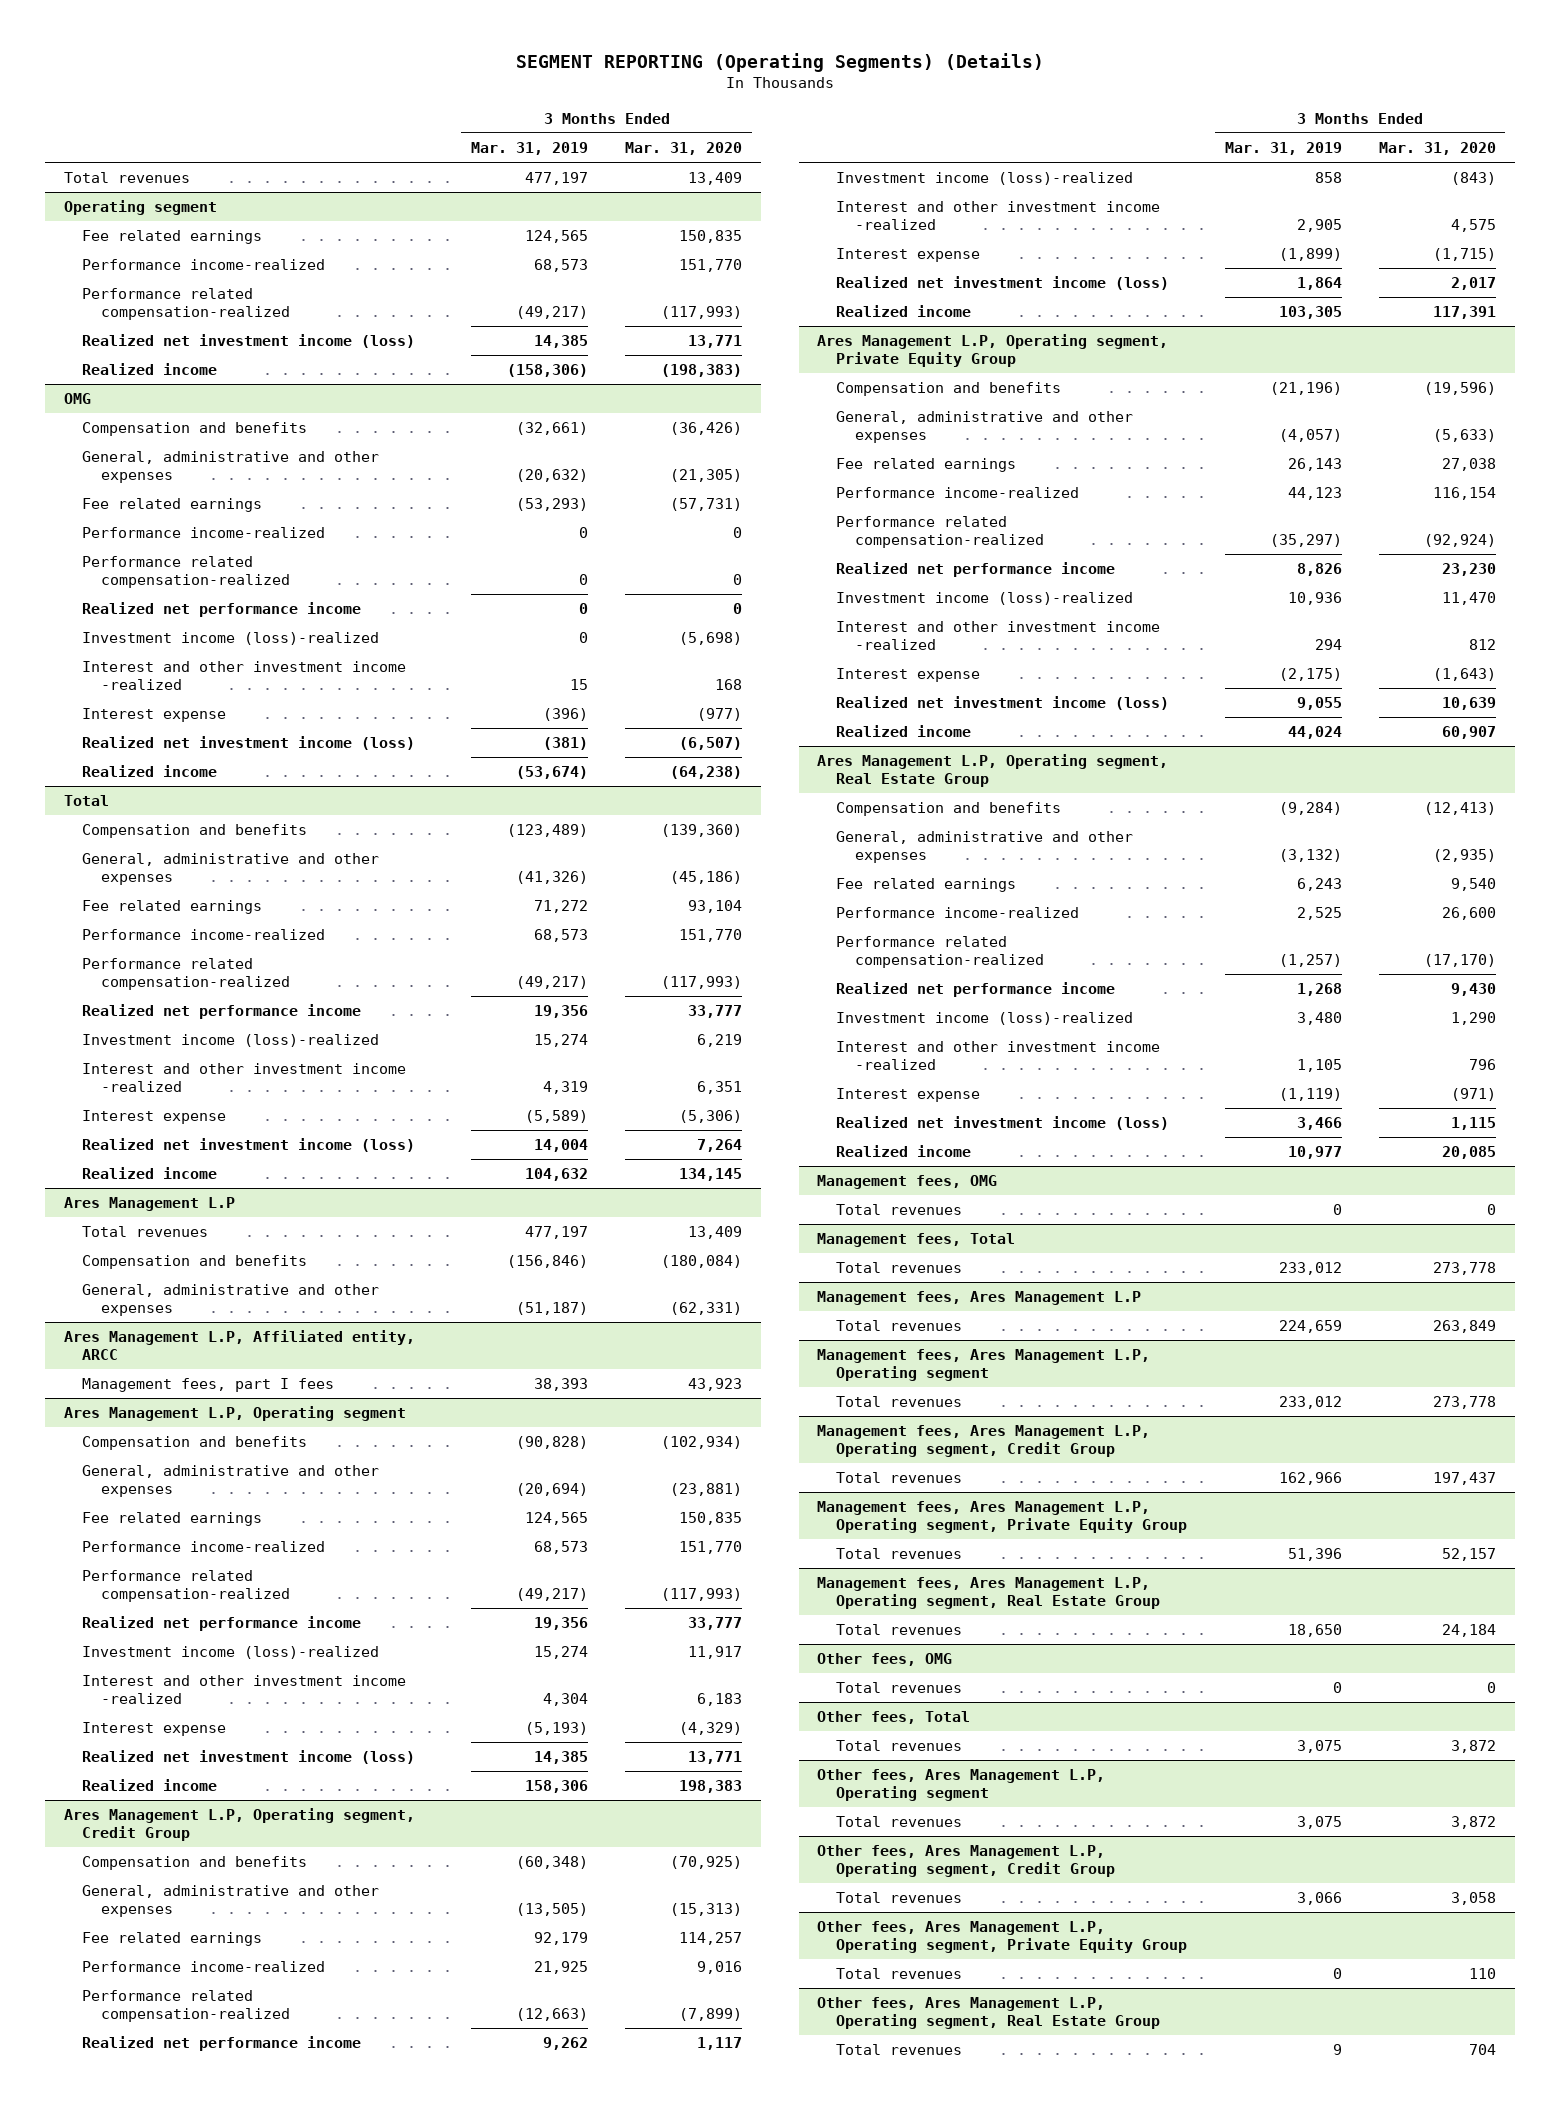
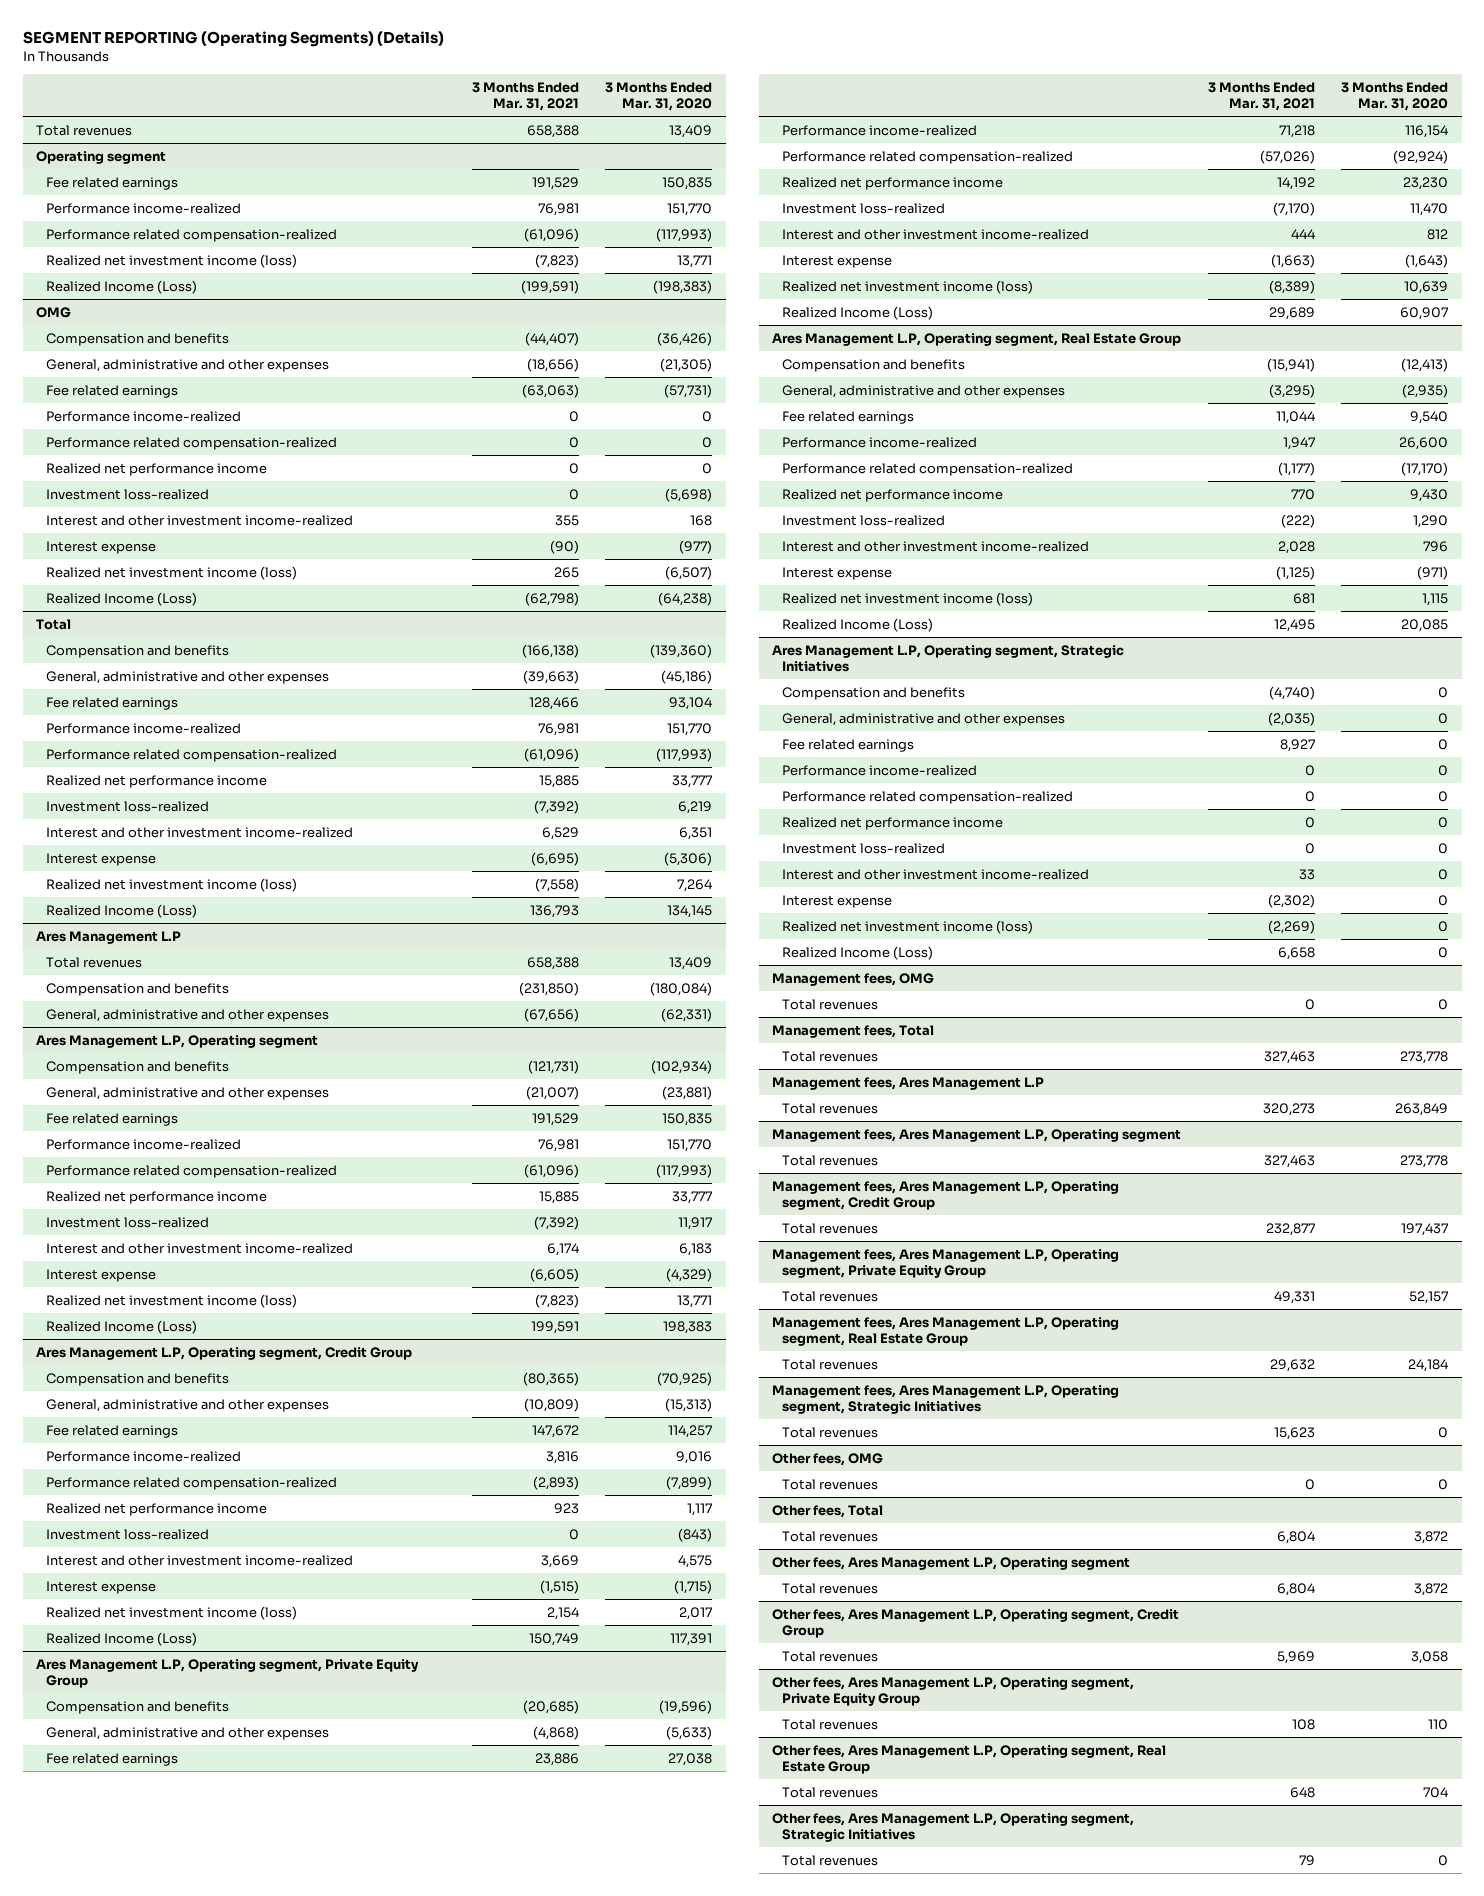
[470,141,588,155] Mar. 31, 2019 -> none
none -> [471,82,579,112] 3 Months Ended Mar. 31, 2021
[82,363,218,376] Realized income -> [45,279,197,294] Realized Income (Loss)
[82,632,380,646] Investment income (loss)-realized -> [45,488,209,500] Investment loss-realized
[82,661,407,691] Interest and other investment income -realized -> [45,514,353,526] Interest and other investment income-realized
[82,765,218,778] Realized income -> [45,591,197,606] Realized Income (Loss)
[82,1034,380,1048] Investment income (loss)-realized -> [45,800,209,812] Investment loss-realized
[82,1063,407,1093] Interest and other investment income -realized -> [45,826,353,838] Interest and other investment income-realized
[82,1167,218,1180] Realized income -> [45,903,197,918] Realized Income (Loss)
[63,1330,415,1361] Ares Management L.P, Affiliated entity, ARCC -> none
[82,1378,335,1393] Management fees, part I fees -> none
[82,1646,380,1660] Investment income (loss)-realized -> [45,1216,209,1228] Investment loss-realized
[82,1675,407,1705] Interest and other investment income -realized -> [45,1242,353,1254] Interest and other investment income-realized
[82,1779,218,1792] Realized income -> [45,1319,197,1334] Realized Income (Loss)
[836,172,1134,186] Investment income (loss)-realized -> [45,1528,209,1540] Investment loss-realized
[836,201,1161,231] Interest and other investment income -realized -> [45,1554,353,1566] Interest and other investment income-realized
[836,305,972,318] Realized income -> [45,1631,197,1646] Realized Income (Loss)
[836,592,1134,606] Investment income (loss)-realized -> [781,202,945,214] Investment loss-realized
[836,621,1161,651] Interest and other investment income -realized -> [781,228,1089,240] Interest and other investment income-realized
[836,725,972,738] Realized income -> [781,305,933,320] Realized Income (Loss)
[836,1012,1134,1026] Investment income (loss)-realized -> [781,514,945,526] Investment loss-realized
[836,1041,1161,1071] Interest and other investment income -realized -> [781,540,1089,552] Interest and other investment income-realized
[836,1145,972,1158] Realized income -> [781,617,933,632] Realized Income (Loss)
none -> [772,644,1125,672] Ares Management L.P, Operating segment, Strategic Initiatives
none -> [781,686,965,700] Compensation and benefits
none -> [781,712,1065,726] General, administrative and other expenses
none -> [781,738,914,752] Fee related earnings
none -> [781,764,977,776] Performance income-realized
none -> [781,790,1073,804] Performance related compensation-realized
none -> [781,816,1003,830] Realized net performance income
none -> [781,842,945,854] Investment loss-realized
none -> [781,868,1089,880] Interest and other investment income-realized
none -> [781,894,892,908] Interest expense
none -> [781,919,1033,934] Realized net investment income (loss)
none -> [781,945,933,960] Realized Income (Loss)
none -> [772,1384,1120,1414] Management fees, Ares Management L.P, Operating segment, Strategic Initiatives
none -> [781,1426,878,1438] Total revenues
none -> [772,1812,1135,1842] Other fees, Ares Management L.P, Operating segment, Strategic Initiatives
none -> [781,1854,878,1866] Total revenues

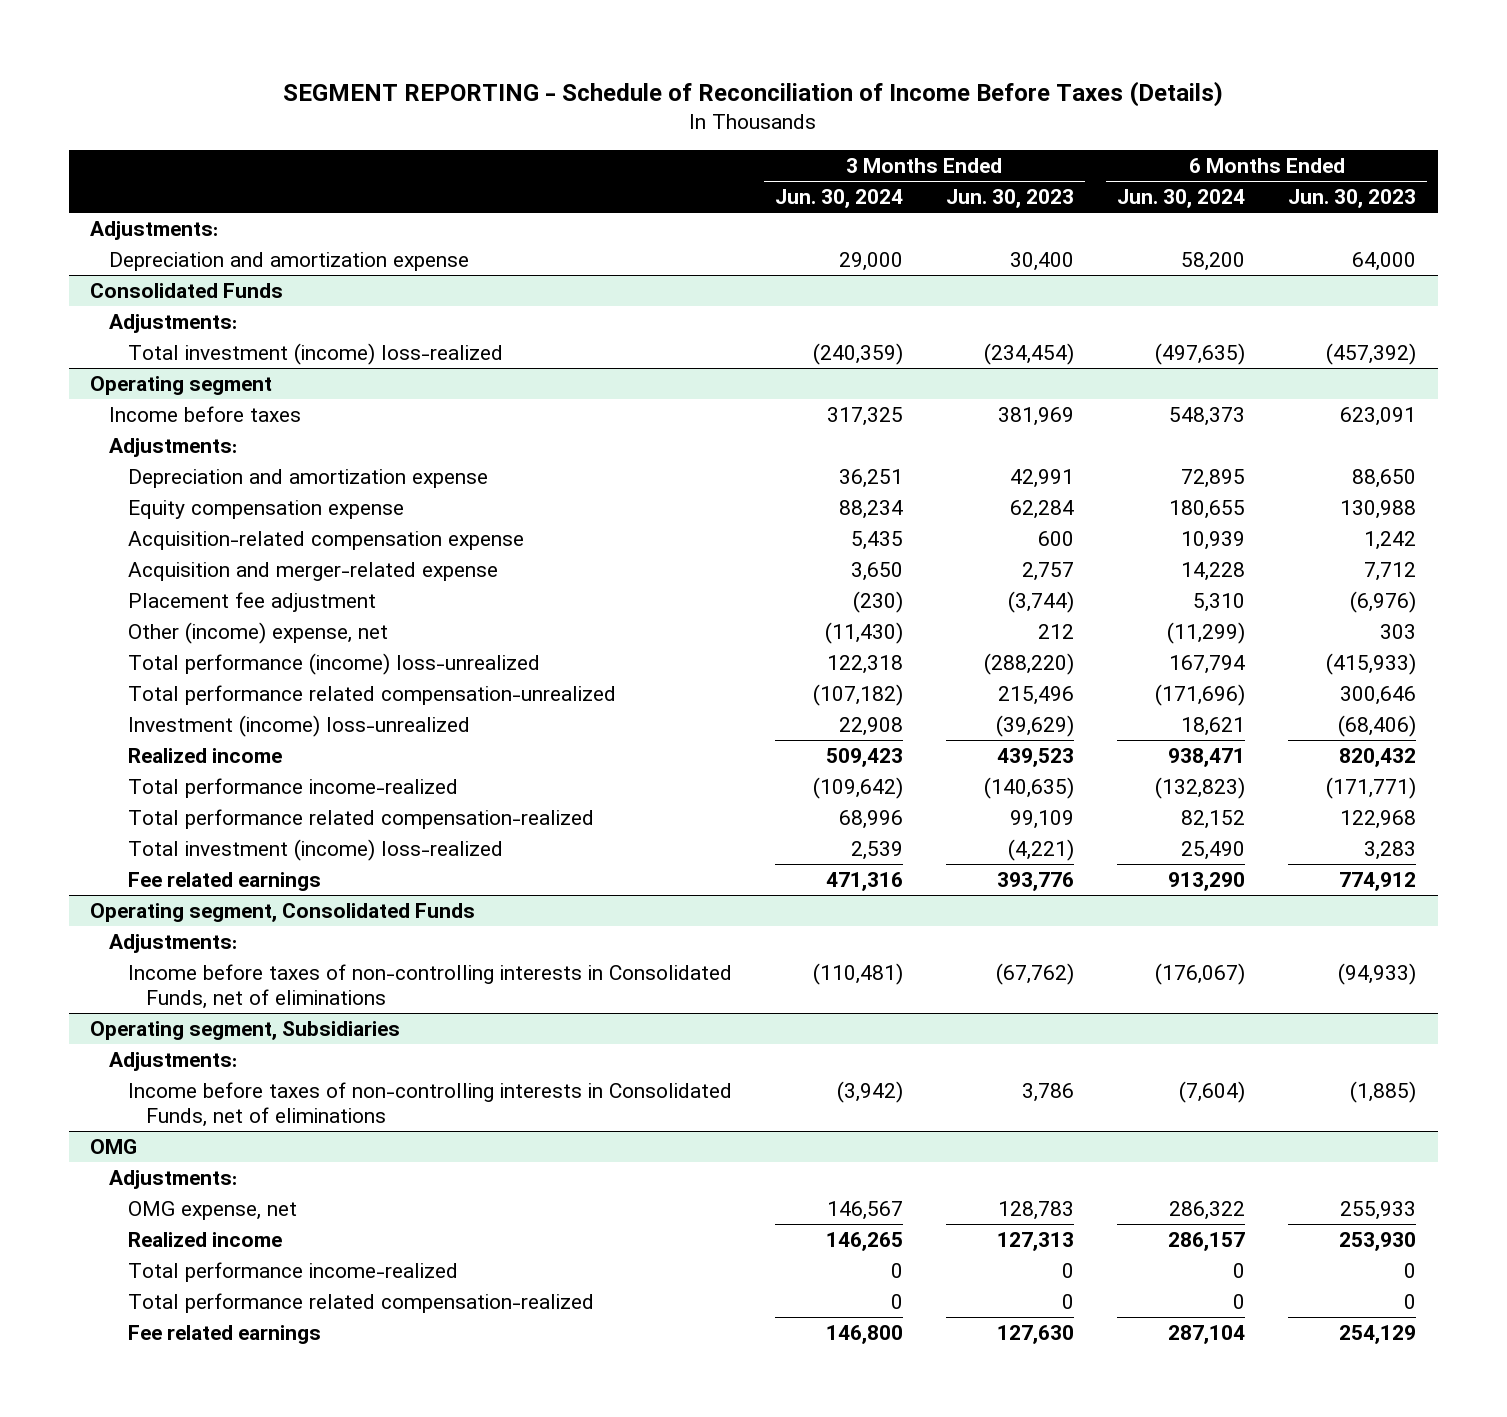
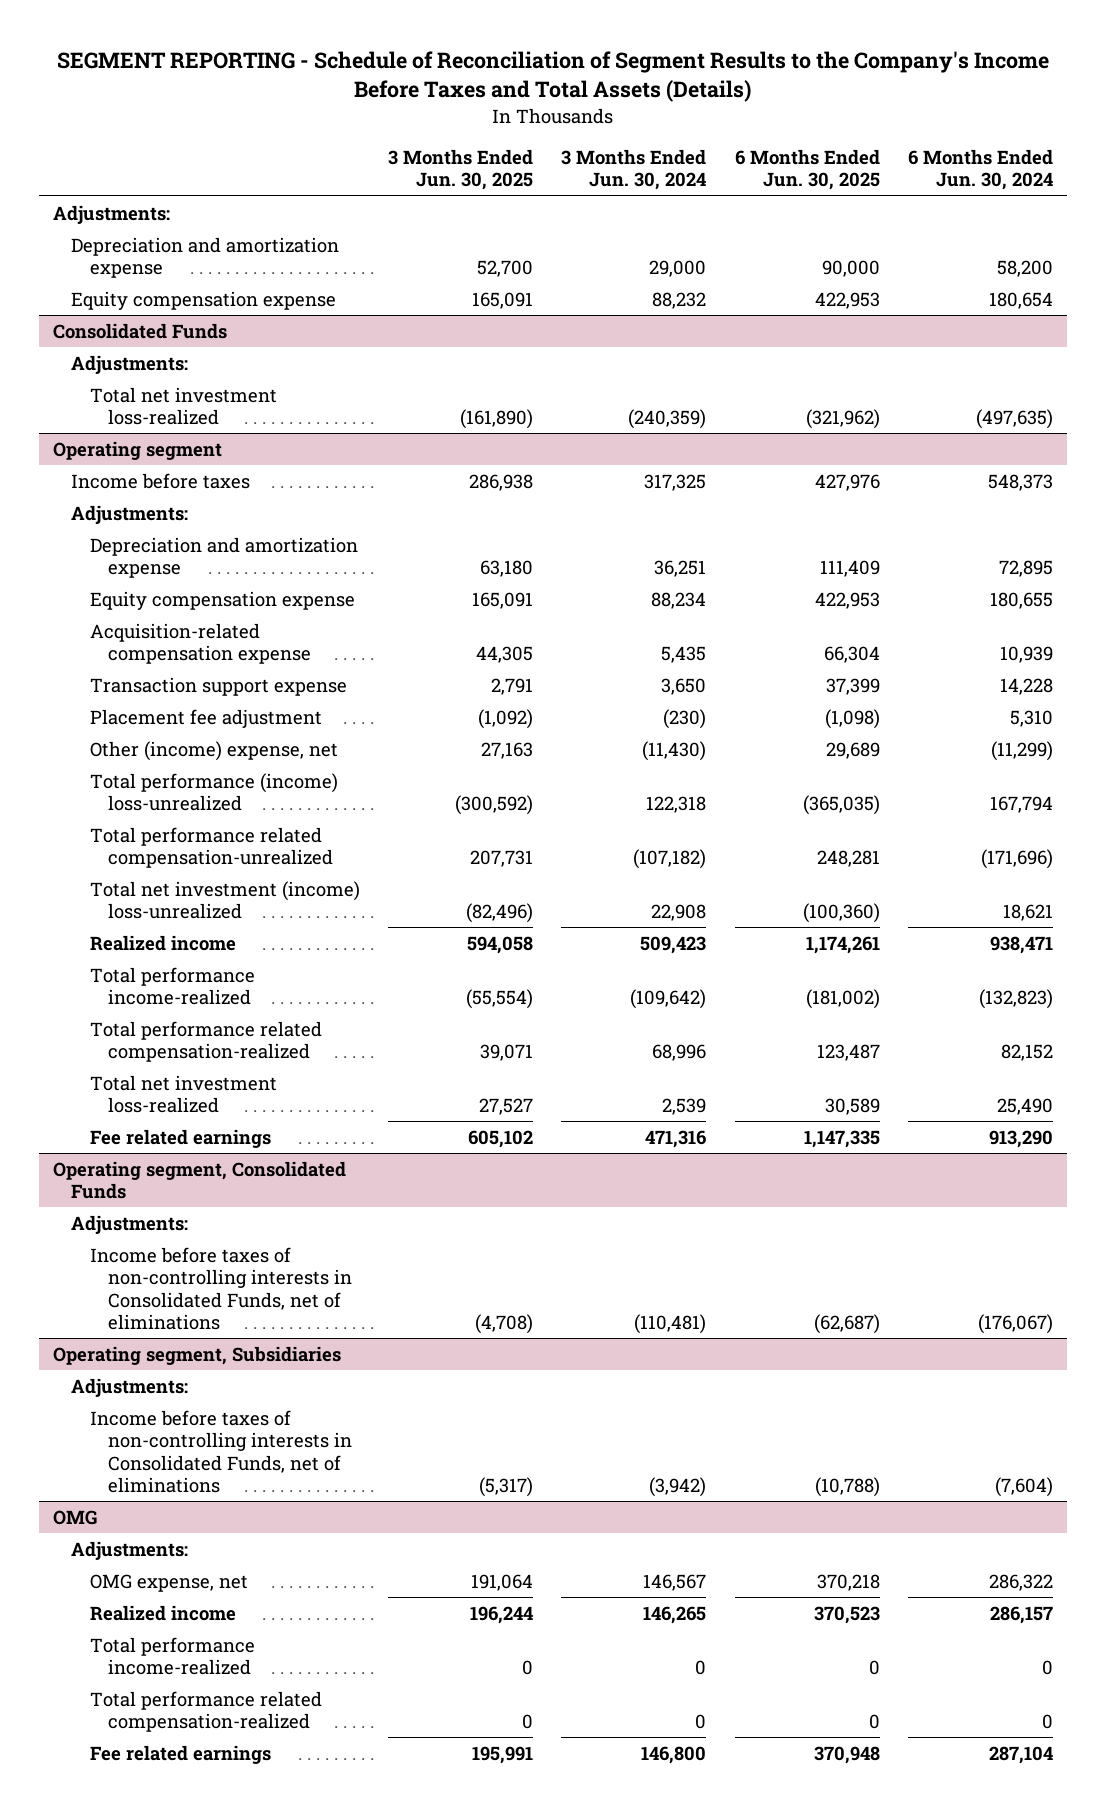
[283,81,1224,108] SEGMENT REPORTING - Schedule of Reconciliation of Income Before Taxes (Details) -> [57,51,1050,103] SEGMENT REPORTING - Schedule of Reconciliation of Segment Results to the Company's Income Before Taxes and Total Assets (Details)
[945,188,1074,208] Jun. 30, 2023 -> none
[1288,188,1417,208] Jun. 30, 2023 -> none
none -> [388,148,534,191] 3 Months Ended Jun. 30, 2025
none -> [734,148,880,191] 6 Months Ended Jun. 30, 2025
none -> [71,290,337,310] Equity compensation expense
[127,342,503,365] Total investment (income) loss-realized -> [89,386,277,426] Total net investment loss-realized
[127,561,498,581] Acquisition and merger-related expense -> [89,676,347,696] Transaction support expense
[127,714,470,737] Investment (income) loss-unrealized -> [89,880,360,920] Total net investment (income) loss-unrealized
[127,838,503,861] Total investment (income) loss-realized -> [89,1074,277,1114] Total net investment loss-realized

